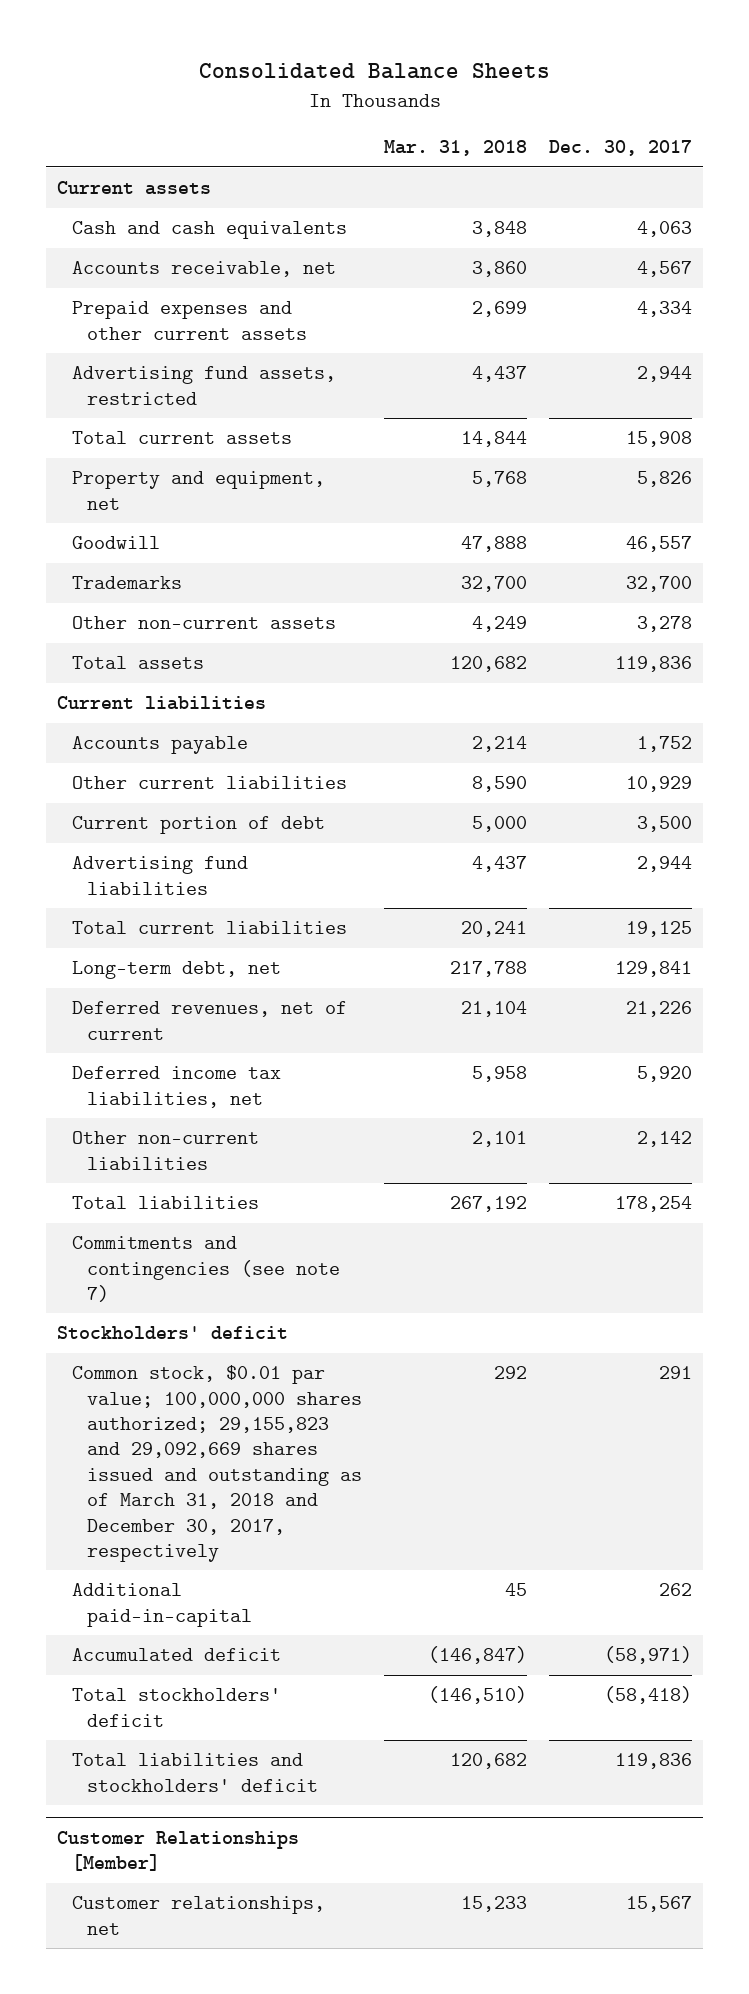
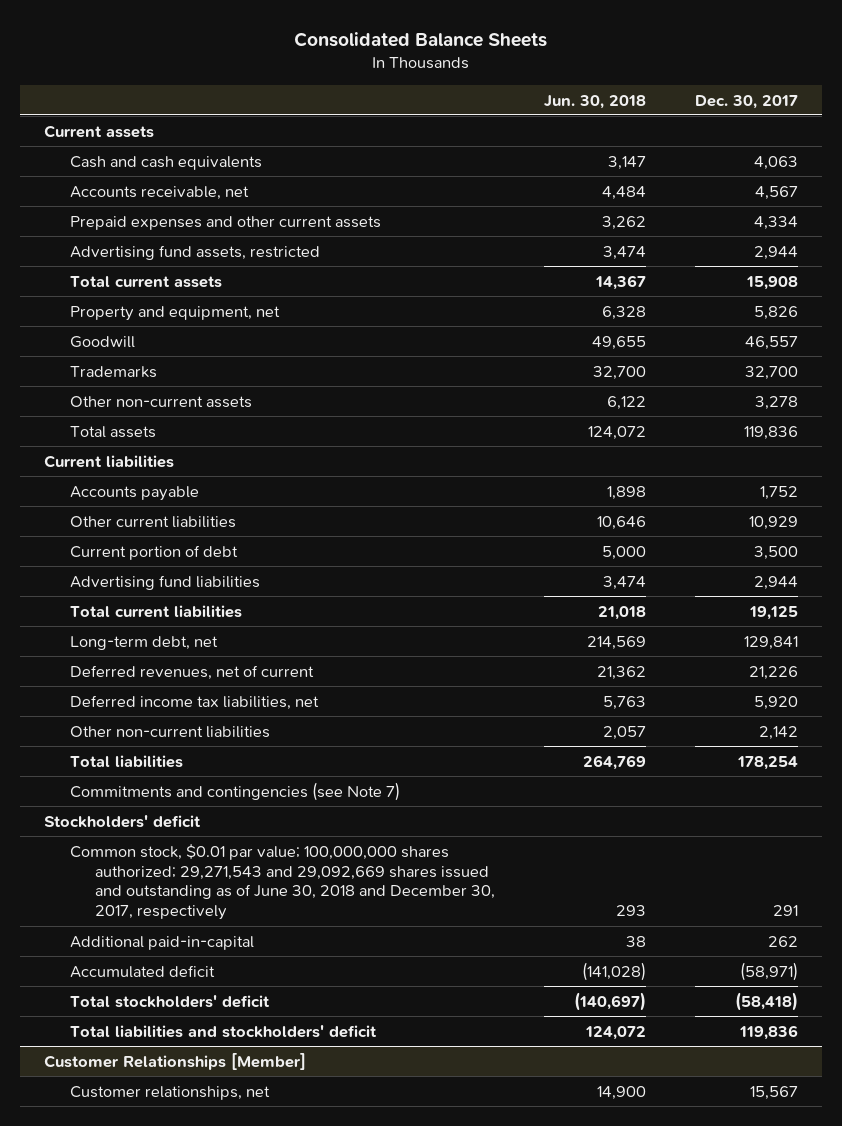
[383,140,527,157] Mar. 31, 2018 -> none
none -> [544,94,647,109] Jun. 30, 2018
[71,1236,340,1302] Commitments and contingencies (see note 7) -> [69,781,400,801] Commitments and contingencies (see Note 7)
[71,1365,362,1562] Common stock, $0.01 par value; 100,000,000 shares authorized; 29,155,823 and 29,092,669 shares issued and outstanding as of March 31, 2018 and December 30, 2017, respectively -> [69,843,496,921] Common stock, $0.01 par value; 100,000,000 shares authorized; 29,271,543 and 29,092,669 shares issued and outstanding as of June 30, 2018 and December 30, 2017, respectively

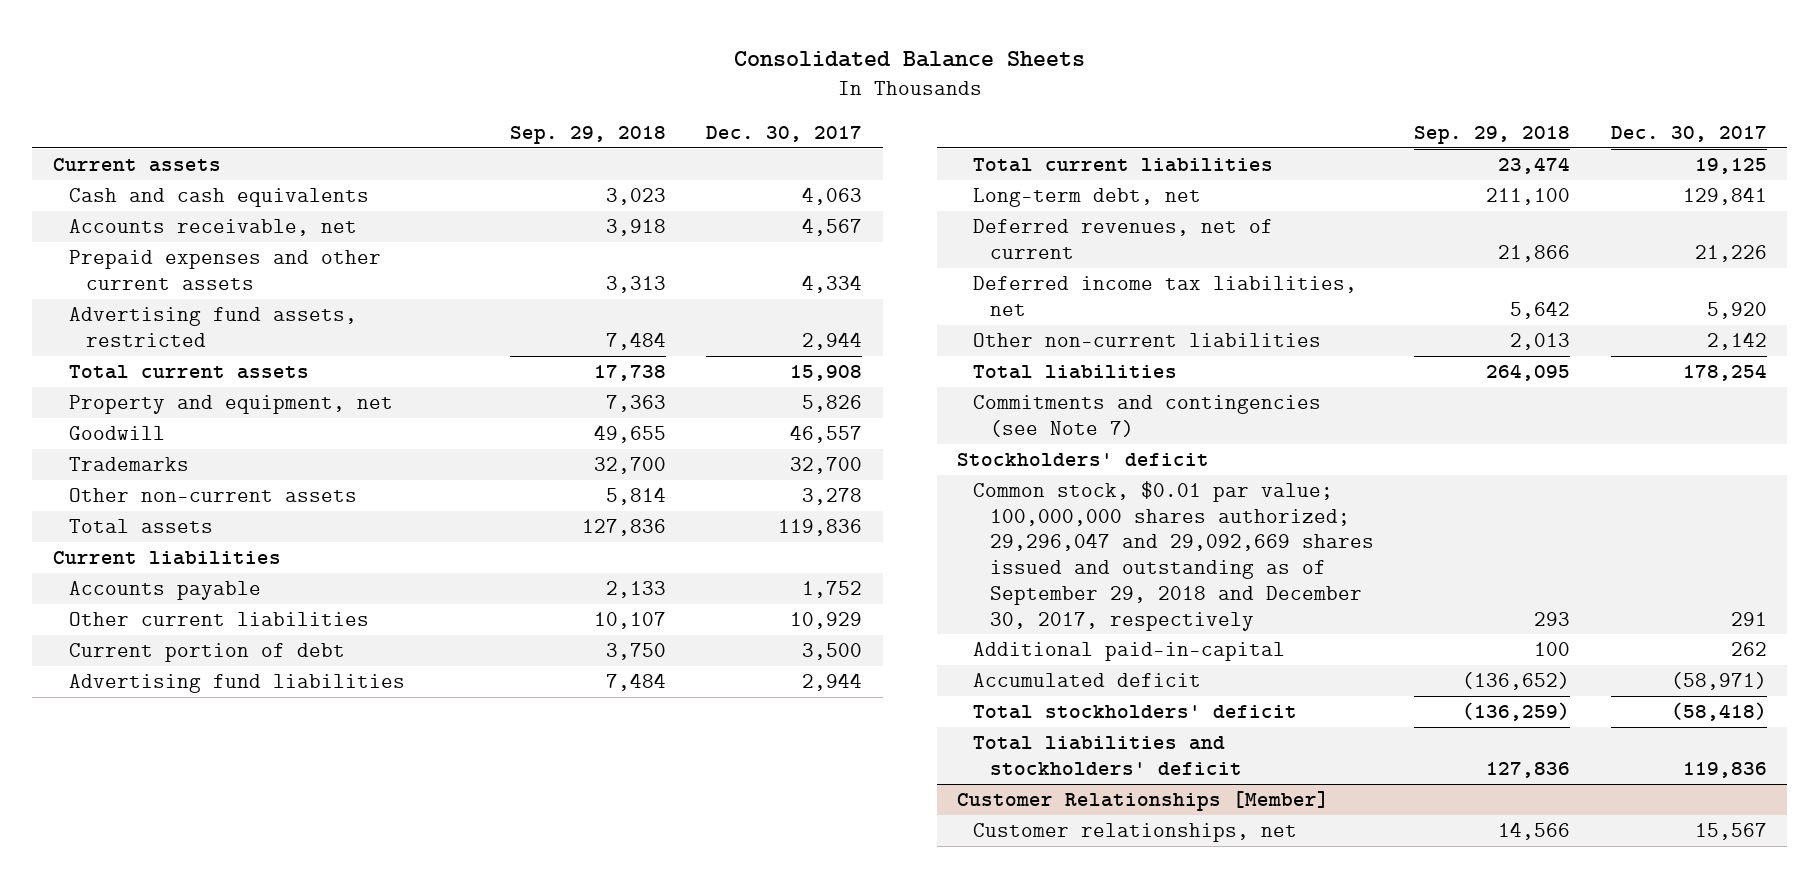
[544,94,647,109] Jun. 30, 2018 -> none
none -> [510,125,667,144] Sep. 29, 2018
[69,843,496,921] Common stock, $0.01 par value; 100,000,000 shares authorized; 29,271,543 and 29,092,669 shares issued and outstanding as of June 30, 2018 and December 30, 2017, respectively -> [973,481,1374,631] Common stock, $0.01 par value; 100,000,000 shares authorized; 29,296,047 and 29,092,669 shares issued and outstanding as of September 29, 2018 and December 30, 2017, respectively

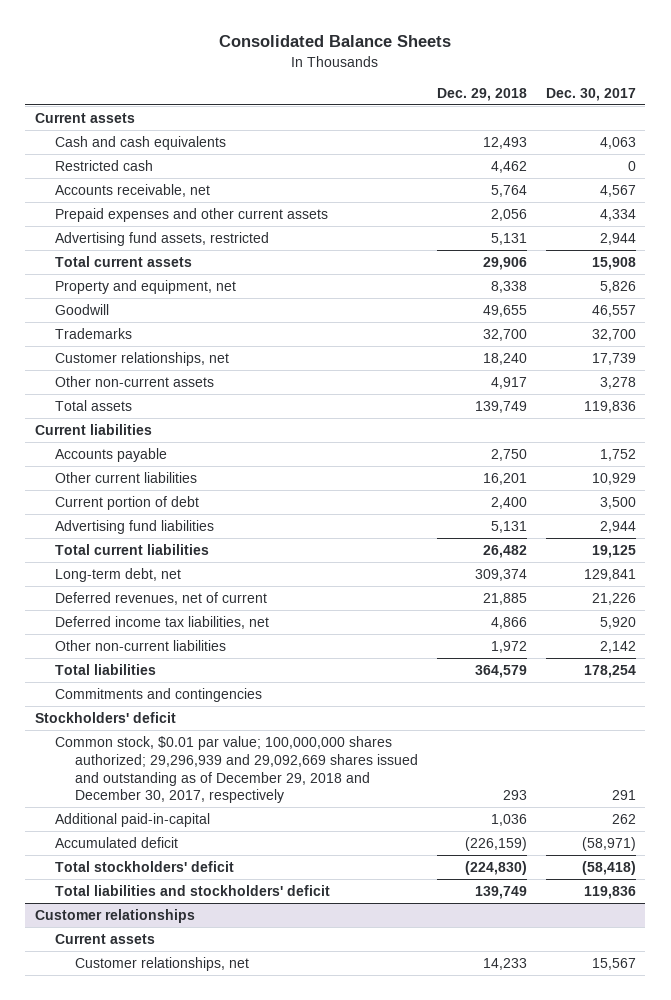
[510,125,667,144] Sep. 29, 2018 -> none
none -> [437,87,528,101] Dec. 29, 2018
none -> [54,159,153,171] Restricted cash
none -> [54,351,229,366] Customer relationships, net
[973,395,1322,437] Commitments and contingencies (see Note 7) -> [54,687,262,702] Commitments and contingencies
[973,481,1374,631] Common stock, $0.01 par value; 100,000,000 shares authorized; 29,296,047 and 29,092,669 shares issued and outstanding as of September 29, 2018 and December 30, 2017, respectively -> [54,735,419,804] Common stock, $0.01 par value; 100,000,000 shares authorized; 29,296,939 and 29,092,669 shares issued and outstanding as of December 29, 2018 and December 30, 2017, respectively
[956,791,1329,812] Customer Relationships [Member] -> [34,908,195,923] Customer relationships
none -> [54,933,155,944] Current assets

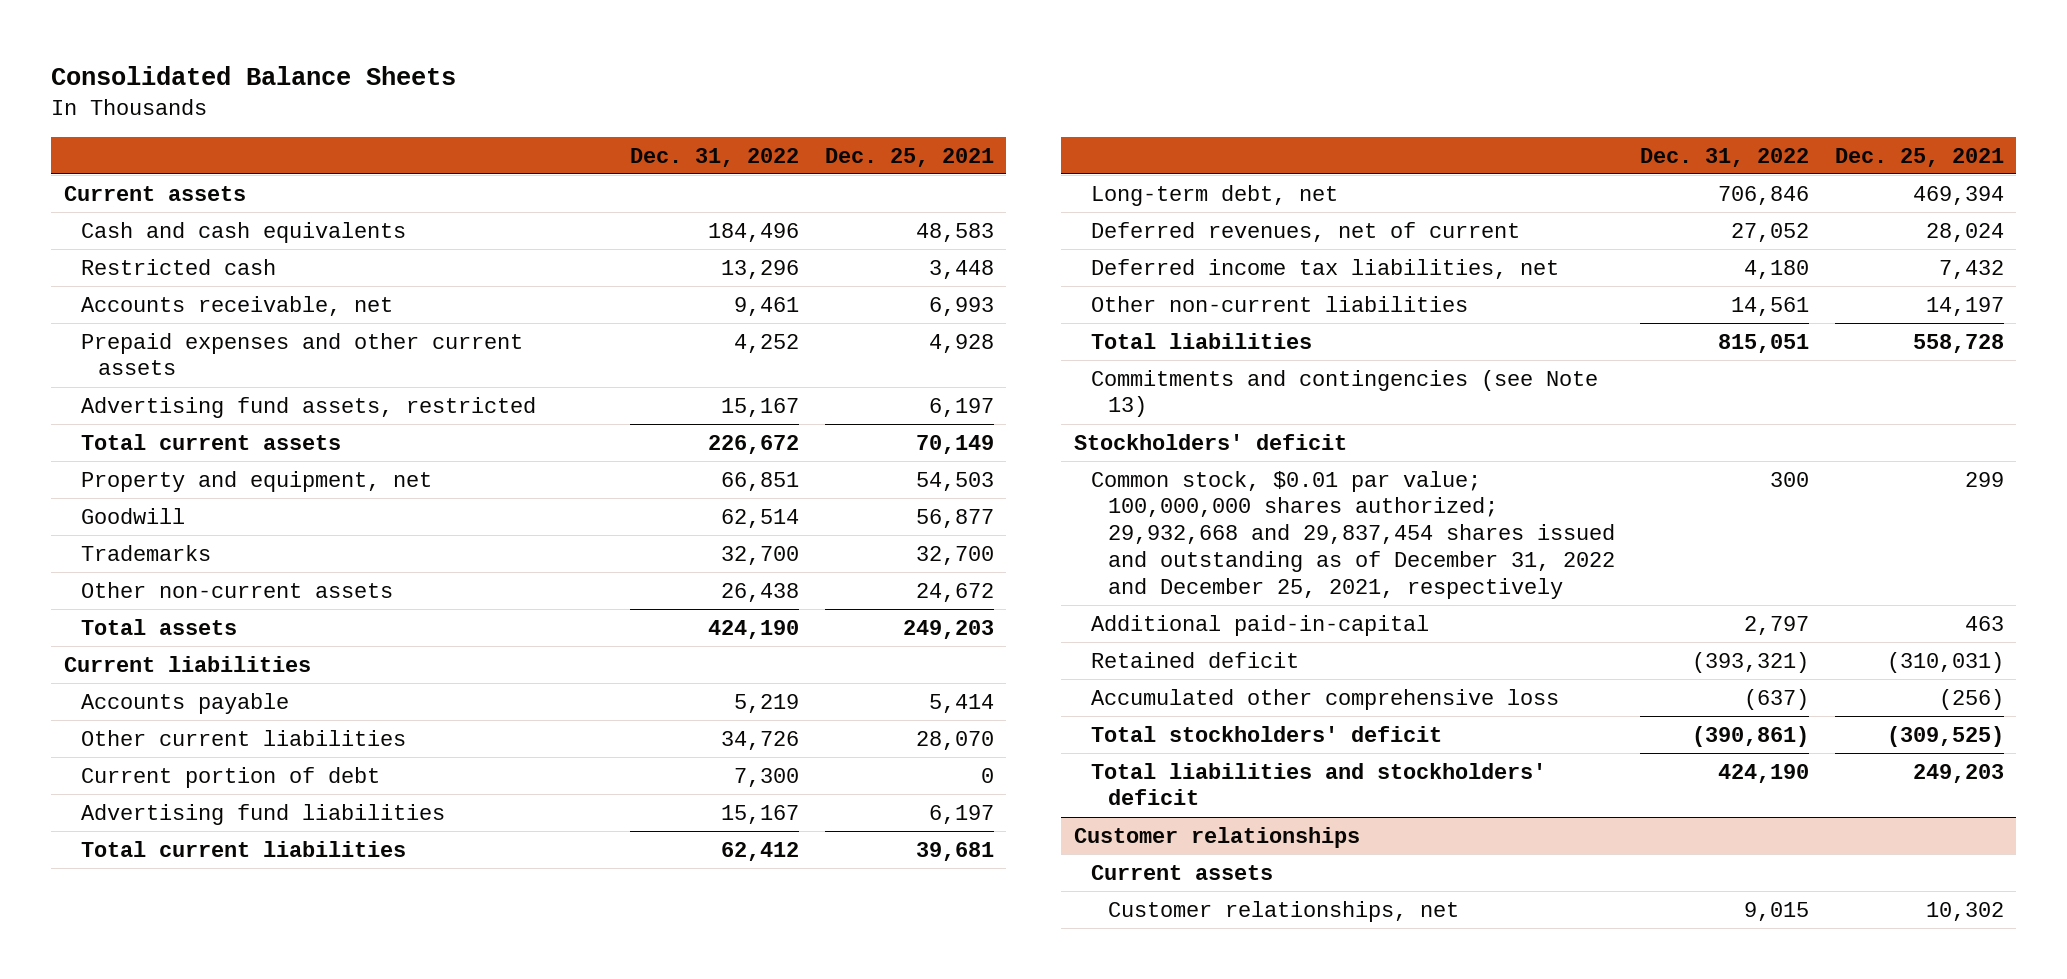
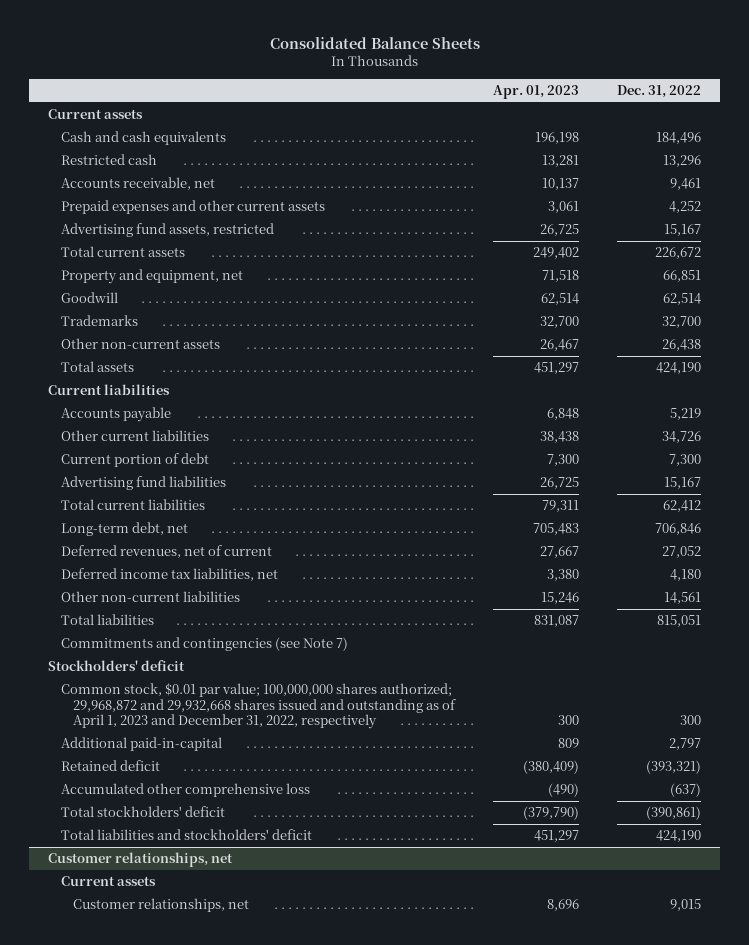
[824,147,994,167] Dec. 25, 2021 -> none
none -> [492,84,579,99] Apr. 01, 2023
[1091,369,1599,418] Commitments and contingencies (see Note 13) -> [60,636,348,651] Commitments and contingencies (see Note 7)
[1091,470,1616,599] Common stock, $0.01 par value; 100,000,000 shares authorized; 29,932,668 and 29,837,454 shares issued and outstanding as of December 31, 2022 and December 25, 2021, respectively -> [60,682,456,730] Common stock, $0.01 par value; 100,000,000 shares authorized; 29,968,872 and 29,932,668 shares issued and outstanding as of April 1, 2023 and December 31, 2022, respectively
[1073,826,1360,848] Customer relationships -> [48,851,234,867] Customer relationships, net

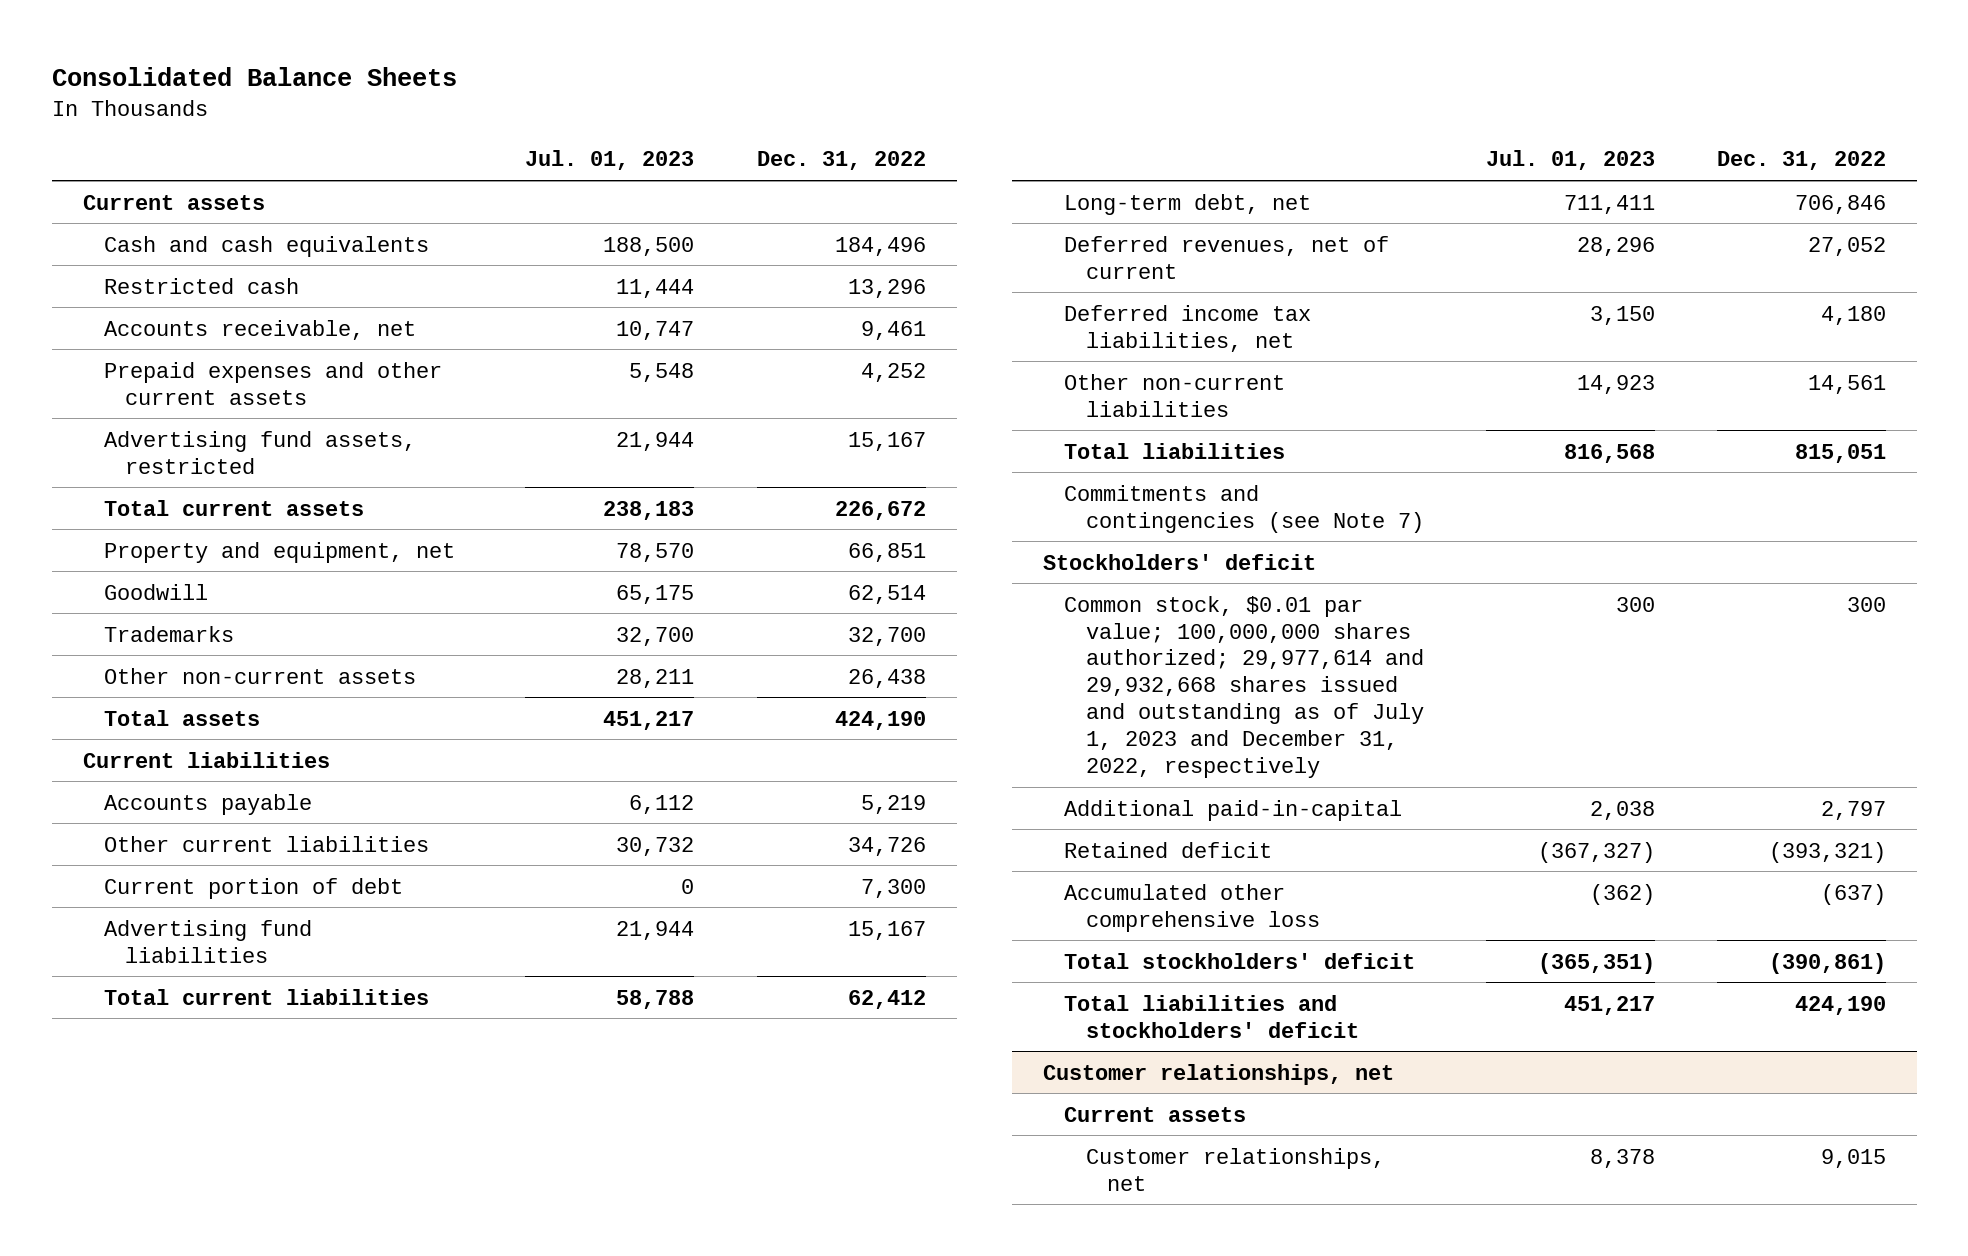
[492,84,579,99] Apr. 01, 2023 -> none
none -> [525,150,695,171] Jul. 01, 2023
[60,682,456,730] Common stock, $0.01 par value; 100,000,000 shares authorized; 29,968,872 and 29,932,668 shares issued and outstanding as of April 1, 2023 and December 31, 2022, respectively -> [1064,595,1424,779] Common stock, $0.01 par value; 100,000,000 shares authorized; 29,977,614 and 29,932,668 shares issued and outstanding as of July 1, 2023 and December 31, 2022, respectively

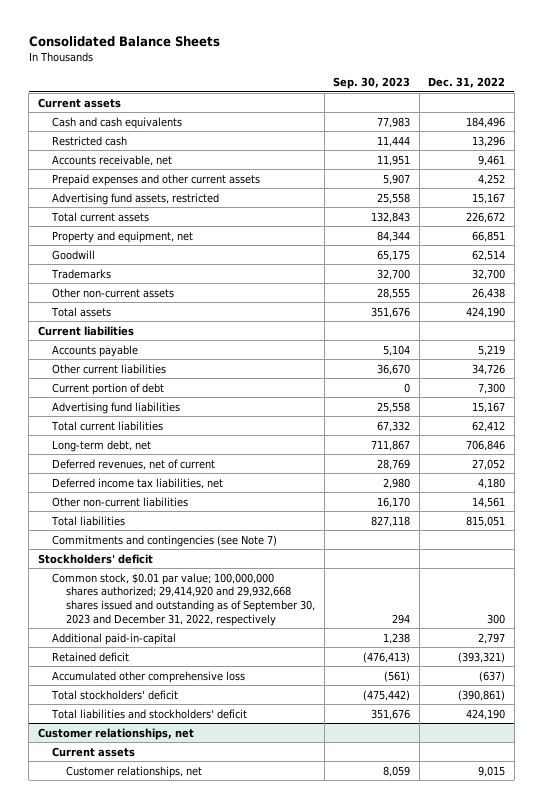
[525,150,695,171] Jul. 01, 2023 -> none
none -> [333,77,411,90] Sep. 30, 2023
[1064,595,1424,779] Common stock, $0.01 par value; 100,000,000 shares authorized; 29,977,614 and 29,932,668 shares issued and outstanding as of July 1, 2023 and December 31, 2022, respectively -> [51,572,316,626] Common stock, $0.01 par value; 100,000,000 shares authorized; 29,414,920 and 29,932,668 shares issued and outstanding as of September 30, 2023 and December 31, 2022, respectively

